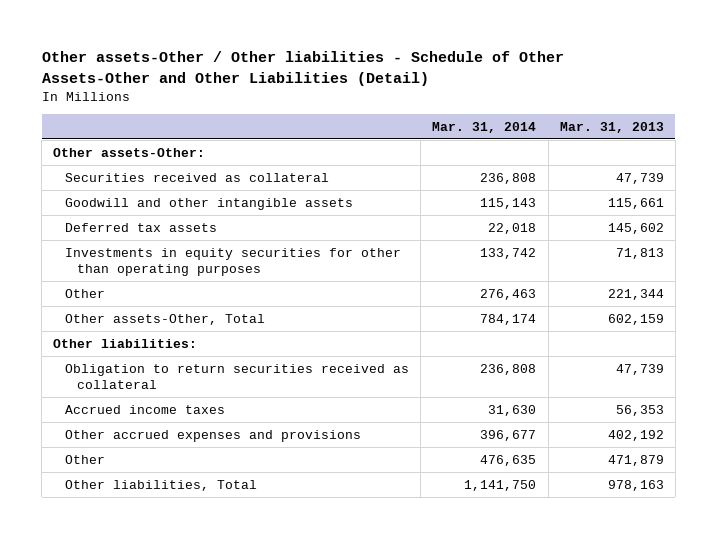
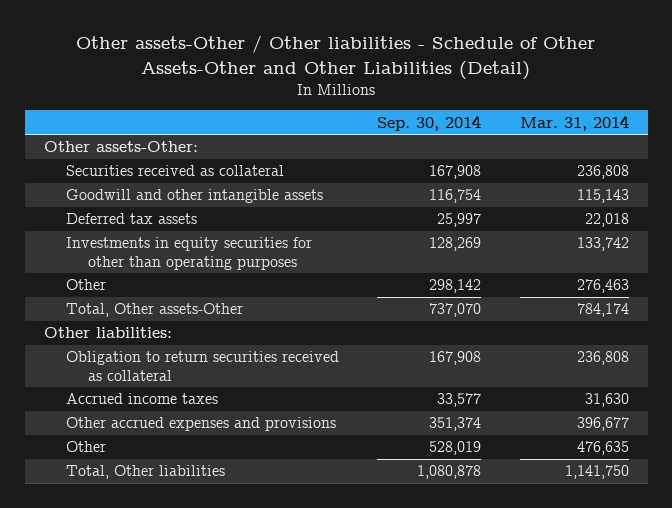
[559,121,664,133] Mar. 31, 2013 -> none
none -> [377,114,482,131] Sep. 30, 2014
[65,313,266,325] Other assets-Other, Total -> [65,303,243,318] Total, Other assets-Other
[65,479,258,491] Other liabilities, Total -> [65,465,225,480] Total, Other liabilities

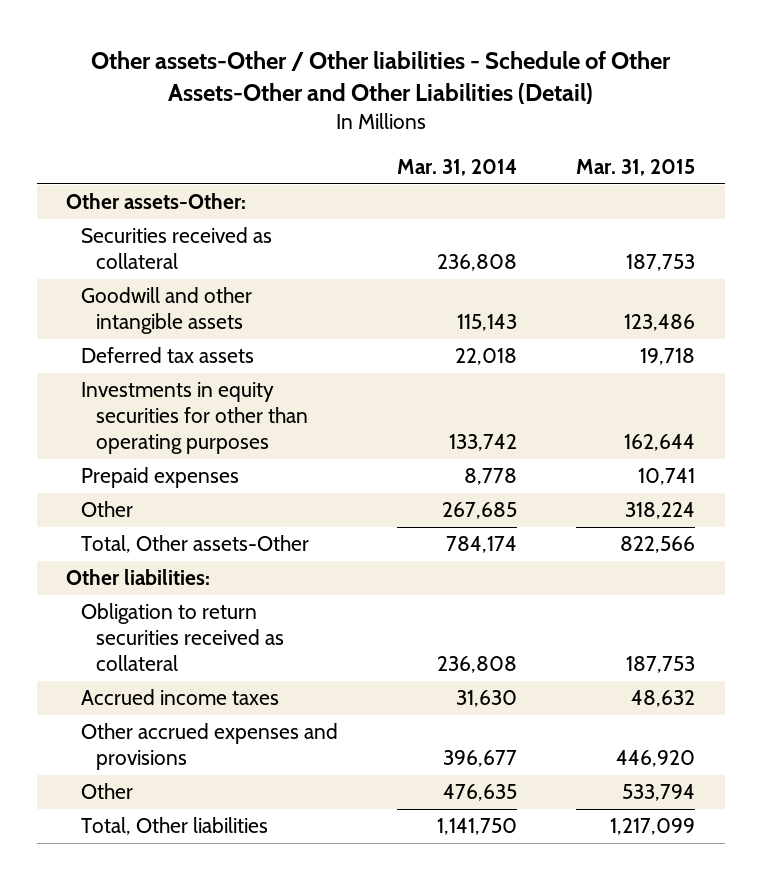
[377,114,482,131] Sep. 30, 2014 -> none
none -> [576,159,696,177] Mar. 31, 2015
none -> [81,467,240,489] Prepaid expenses
[576,279,629,294] 276,463 -> [442,502,518,520] 267,685

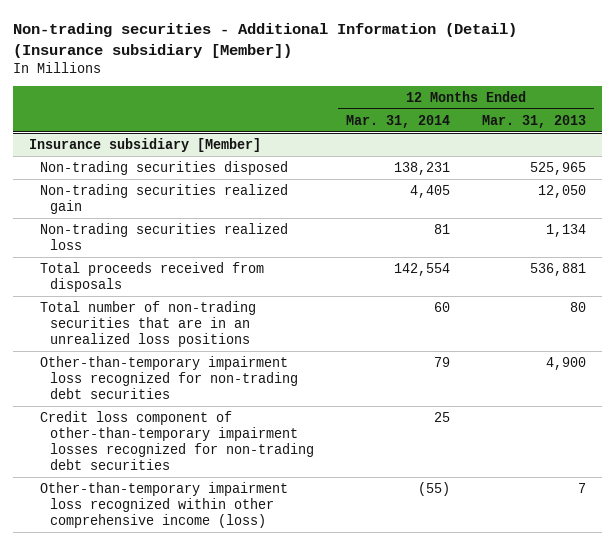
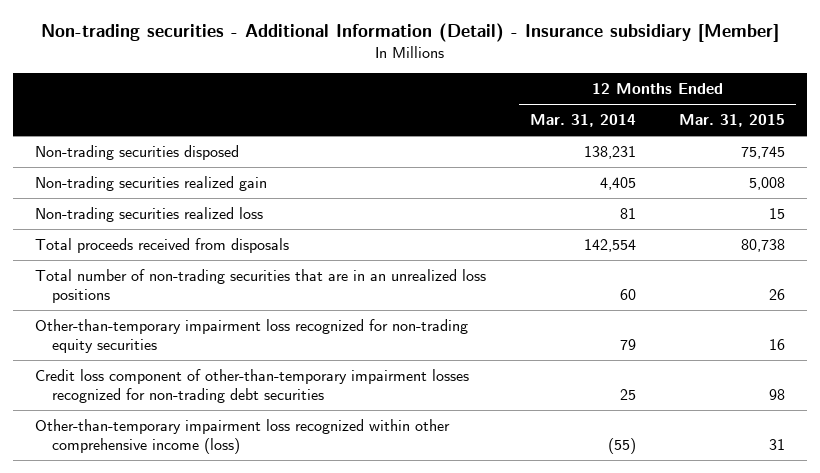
[13,22,518,58] Non-trading securities - Additional Information (Detail) (Insurance subsidiary [Member]) -> [41,23,780,43] Non-trading securities - Additional Information (Detail) - Insurance subsidiary [Member]
[481,114,586,128] Mar. 31, 2013 -> none
none -> [679,114,786,128] Mar. 31, 2015
[29,137,262,152] Insurance subsidiary [Member] -> none
[39,355,299,400] Other-than-temporary impairment loss recognized for non-trading debt securities -> [35,318,469,354] Other-than-temporary impairment loss recognized for non-trading equity securities

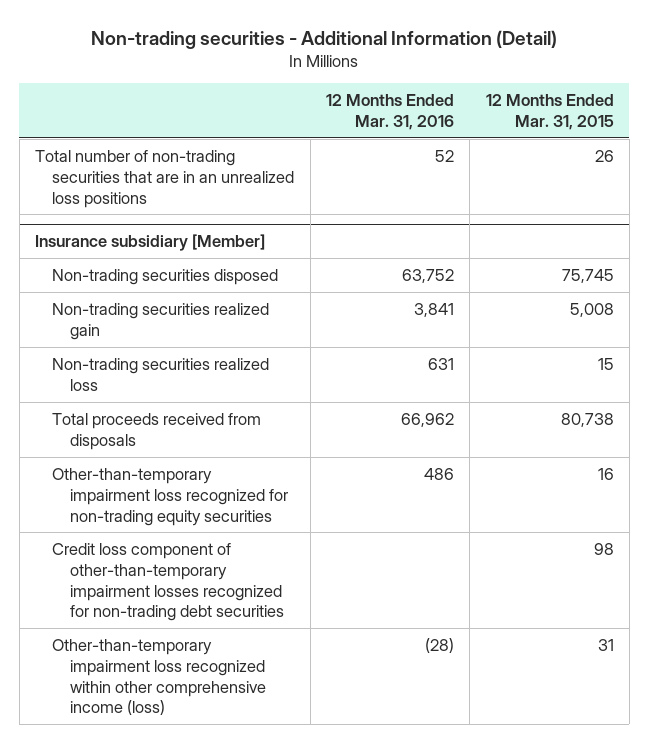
[41,23,780,43] Non-trading securities - Additional Information (Detail) - Insurance subsidiary [Member] -> [91,29,558,49] Non-trading securities - Additional Information (Detail)
[529,114,636,128] Mar. 31, 2014 -> none
none -> [325,94,454,130] 12 Months Ended Mar. 31, 2016
[35,268,487,304] Total number of non-trading securities that are in an unrealized loss positions -> [34,149,295,208] Total number of non-trading securities that are in an unrealized loss positions
none -> [34,234,265,252] Insurance subsidiary [Member]

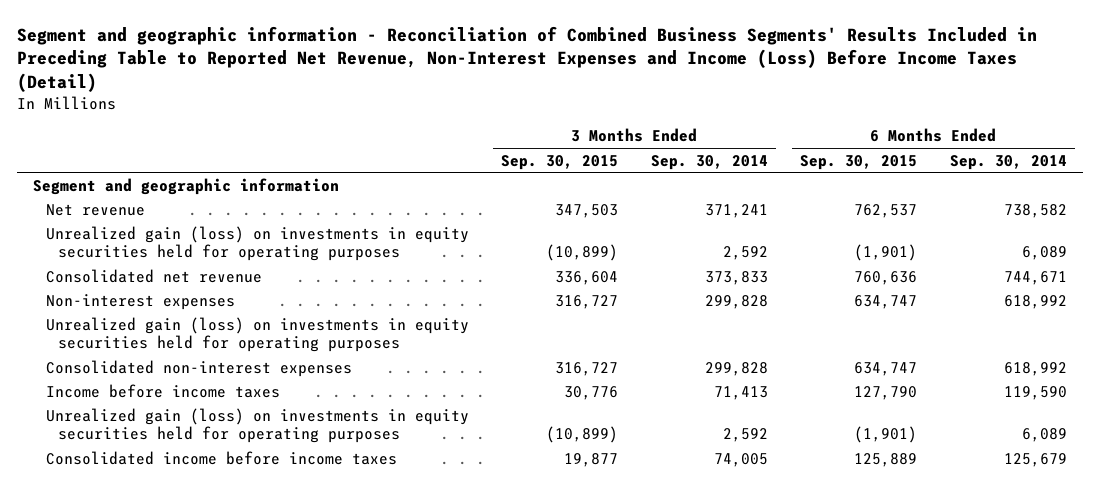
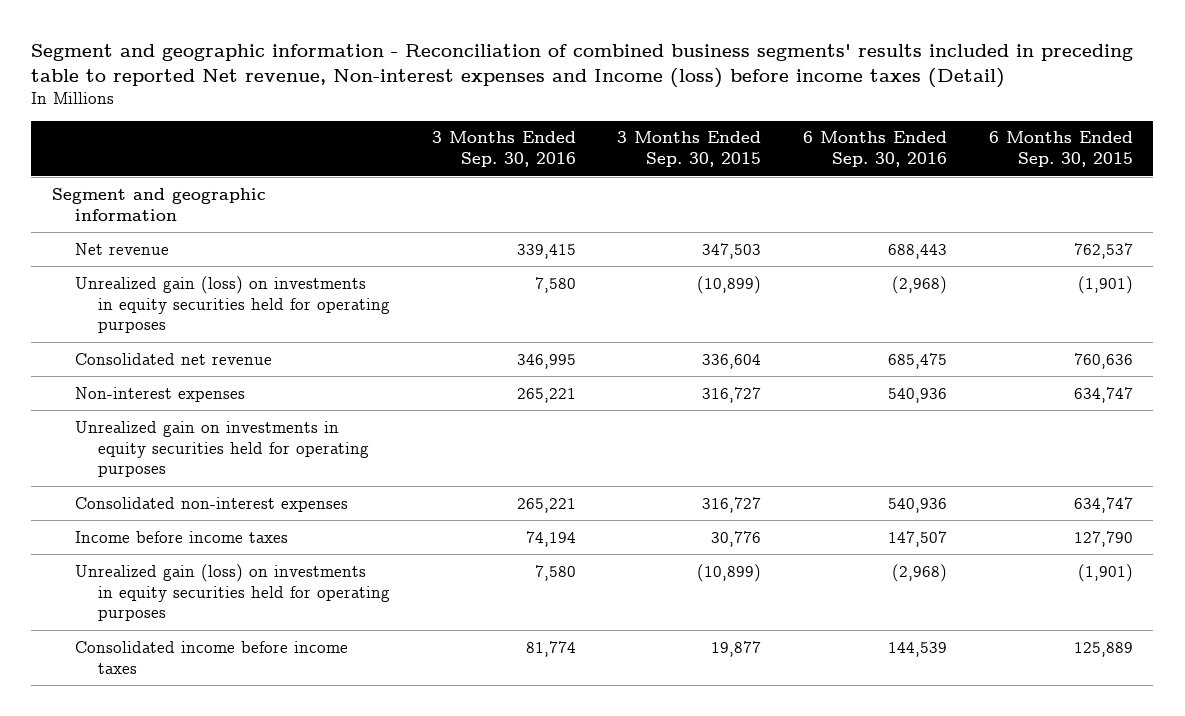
[16,25,1037,92] Segment and geographic information - Reconciliation of Combined Business Segments' Results Included in Preceding Table to Reported Net Revenue, Non-Interest Expenses and Income (Loss) Before Income Taxes (Detail) -> [31,43,1134,89] Segment and geographic information - Reconciliation of combined business segments' results included in preceding table to reported Net revenue, Non-interest expenses and Income (loss) before income taxes (Detail)
[650,154,768,170] Sep. 30, 2014 -> none
[949,154,1067,170] Sep. 30, 2014 -> none
none -> [431,131,576,168] 3 Months Ended Sep. 30, 2016
none -> [803,131,948,168] 6 Months Ended Sep. 30, 2016
[45,316,469,353] Unrealized gain (loss) on investments in equity securities held for operating purposes -> [75,420,370,478] Unrealized gain on investments in equity securities held for operating purposes

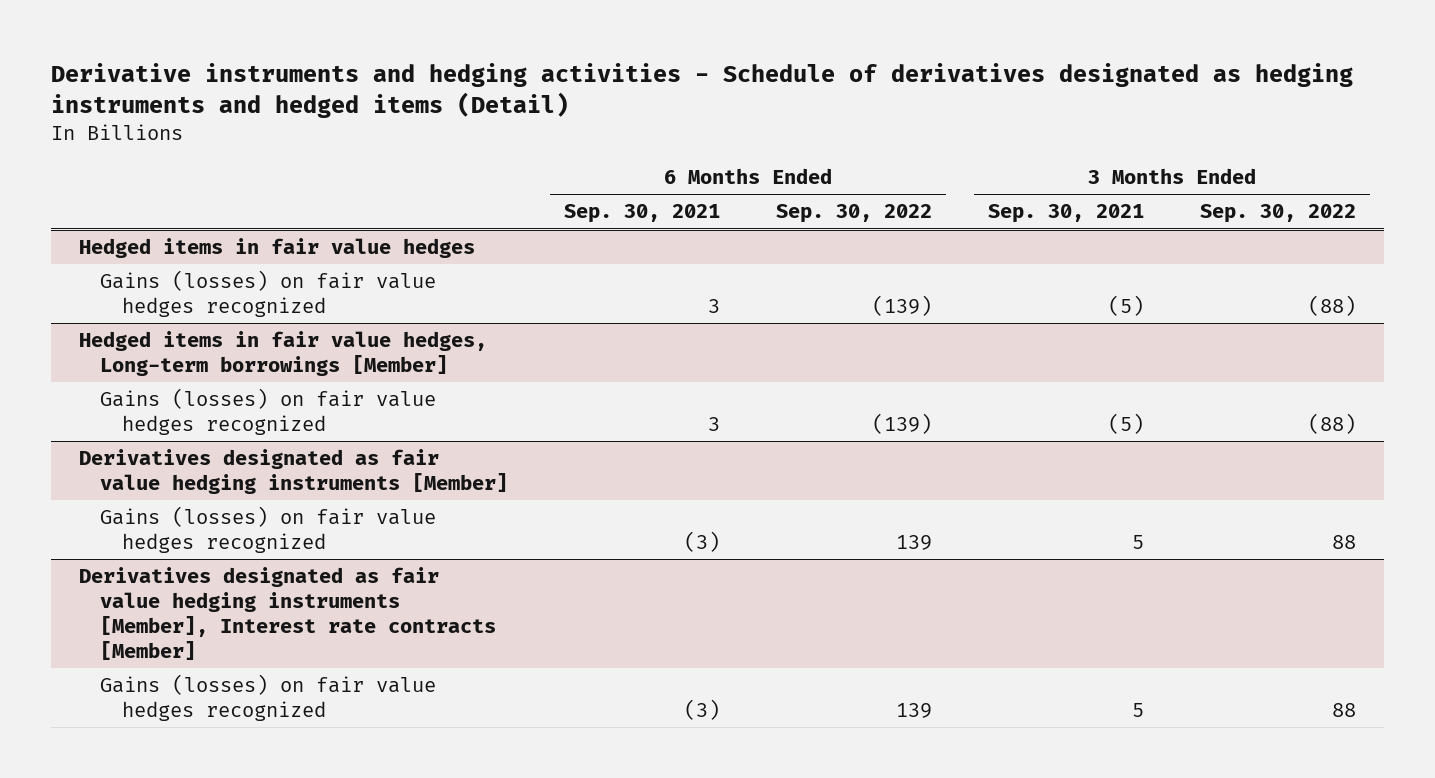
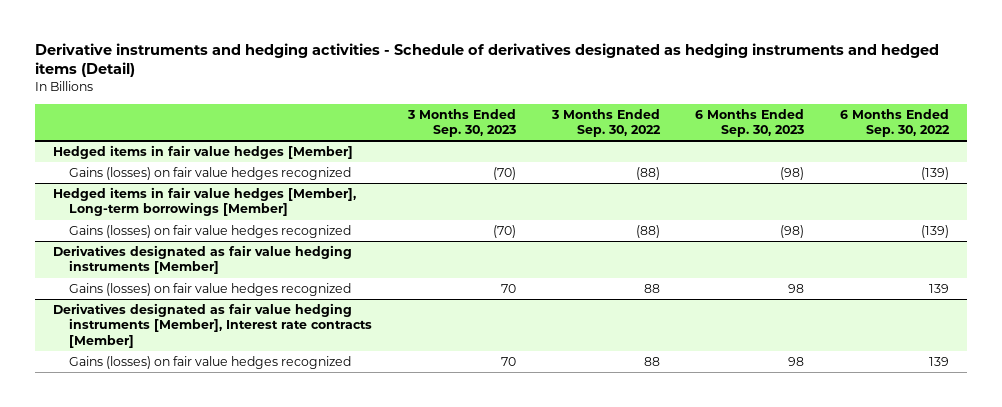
[564,204,721,224] Sep. 30, 2021 -> none
[988,204,1145,224] Sep. 30, 2021 -> none
none -> [407,108,517,138] 3 Months Ended Sep. 30, 2023
none -> [695,108,805,138] 6 Months Ended Sep. 30, 2023
[78,238,475,259] Hedged items in fair value hedges -> [53,145,354,160] Hedged items in fair value hedges [Member]
[78,331,487,377] Hedged items in fair value hedges, Long-term borrowings [Member] -> [53,187,357,217] Hedged items in fair value hedges [Member], Long-term borrowings [Member]

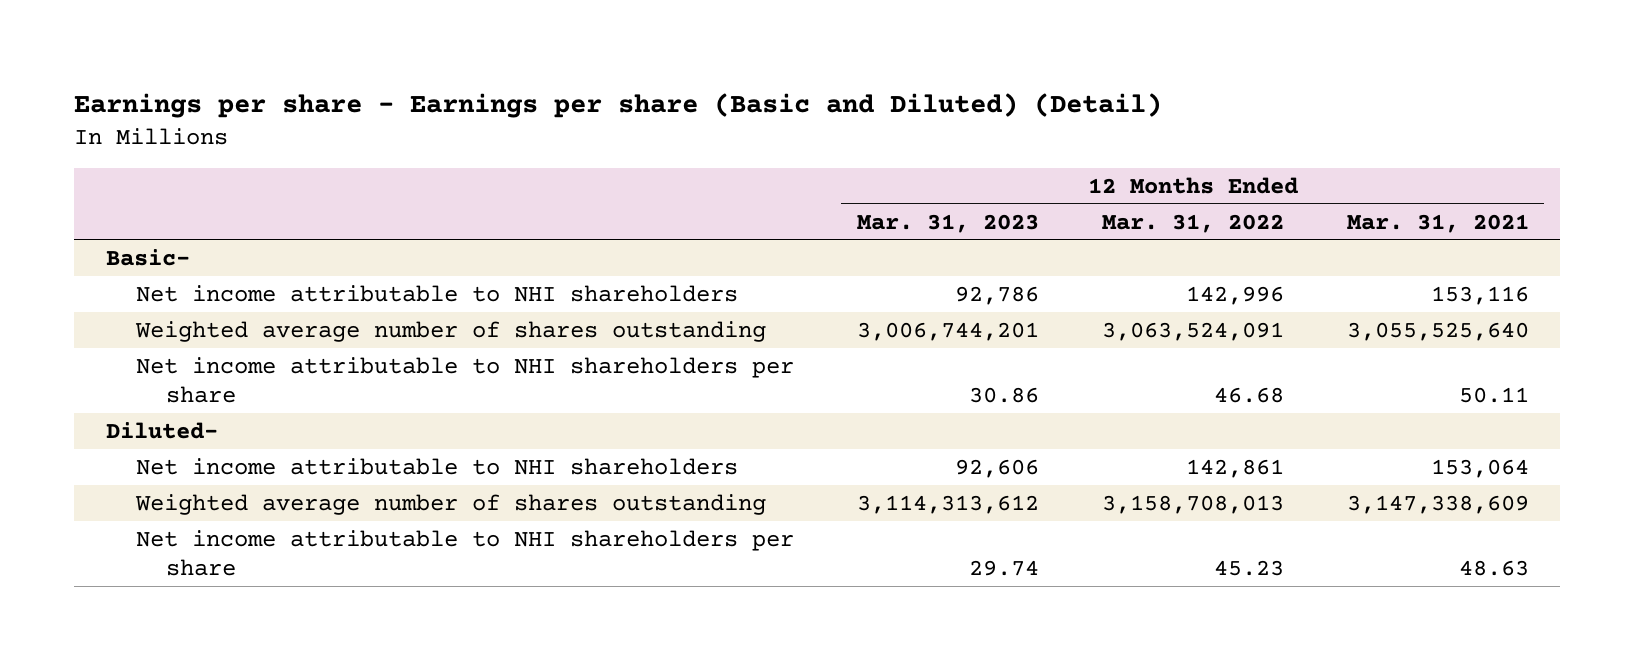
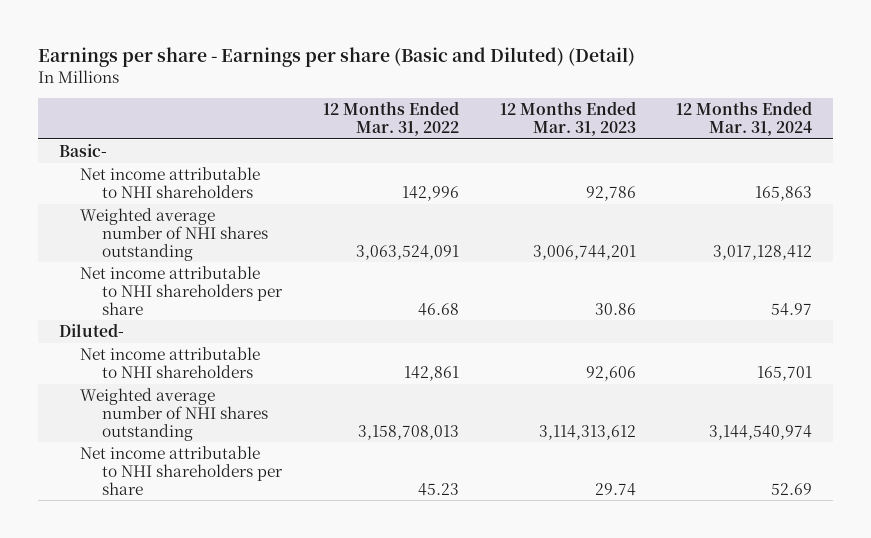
[1346,213,1529,233] Mar. 31, 2021 -> none
none -> [676,101,813,136] 12 Months Ended Mar. 31, 2024
[134,320,766,342] Weighted average number of shares outstanding -> [80,208,269,261] Weighted average number of NHI shares outstanding
[134,493,766,515] Weighted average number of shares outstanding -> [80,388,269,441] Weighted average number of NHI shares outstanding

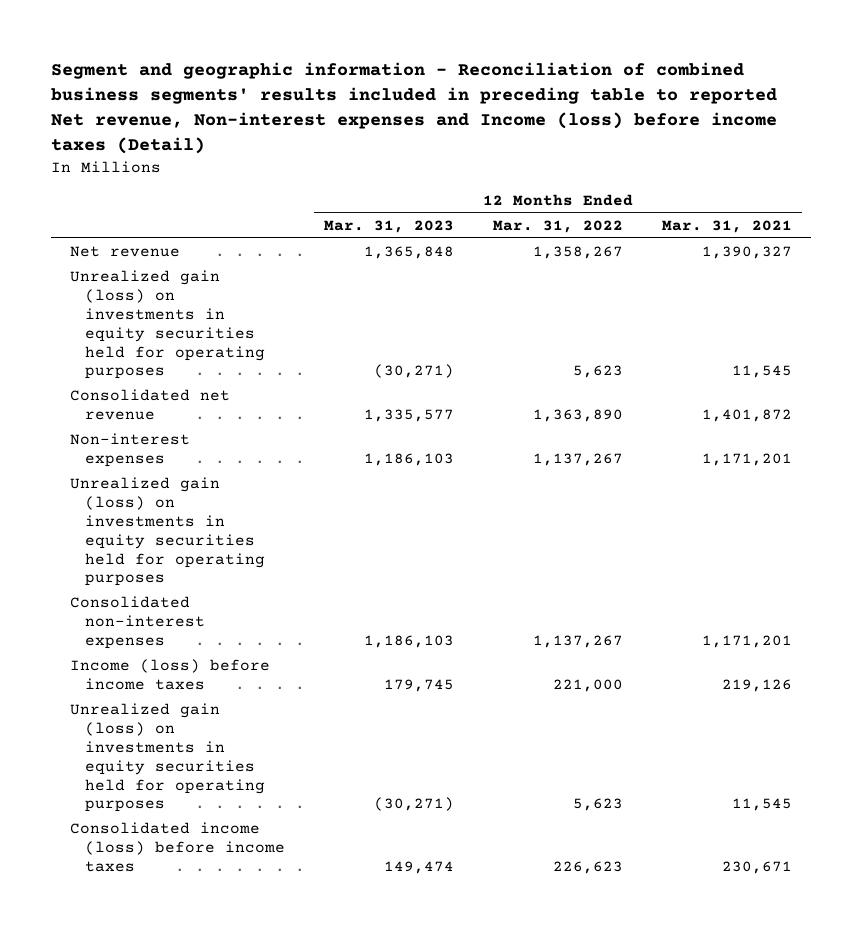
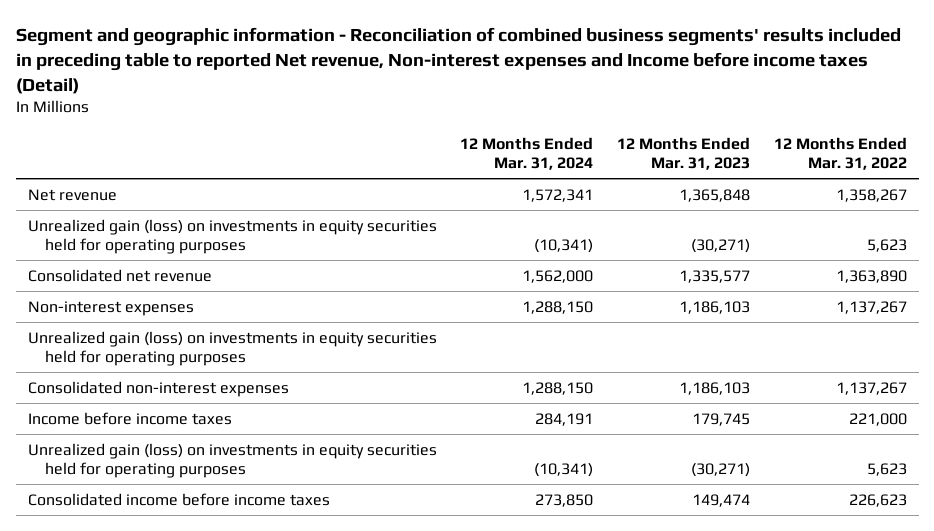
[50,62,777,155] Segment and geographic information - Reconciliation of combined business segments' results included in preceding table to reported Net revenue, Non-interest expenses and Income (loss) before income taxes (Detail) -> [15,26,901,94] Segment and geographic information - Reconciliation of combined business segments' results included in preceding table to reported Net revenue, Non-interest expenses and Income before income taxes (Detail)
[661,220,792,234] Mar. 31, 2021 -> none
none -> [460,136,594,170] 12 Months Ended Mar. 31, 2024
[70,659,271,690] Income (loss) before income taxes -> [27,411,232,425] Income before income taxes
[70,822,286,872] Consolidated income (loss) before income taxes -> [27,492,330,506] Consolidated income before income taxes

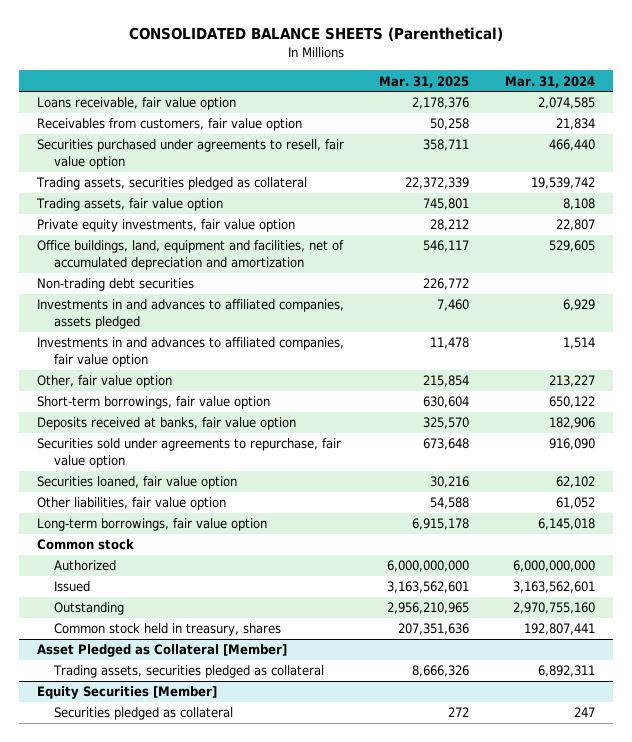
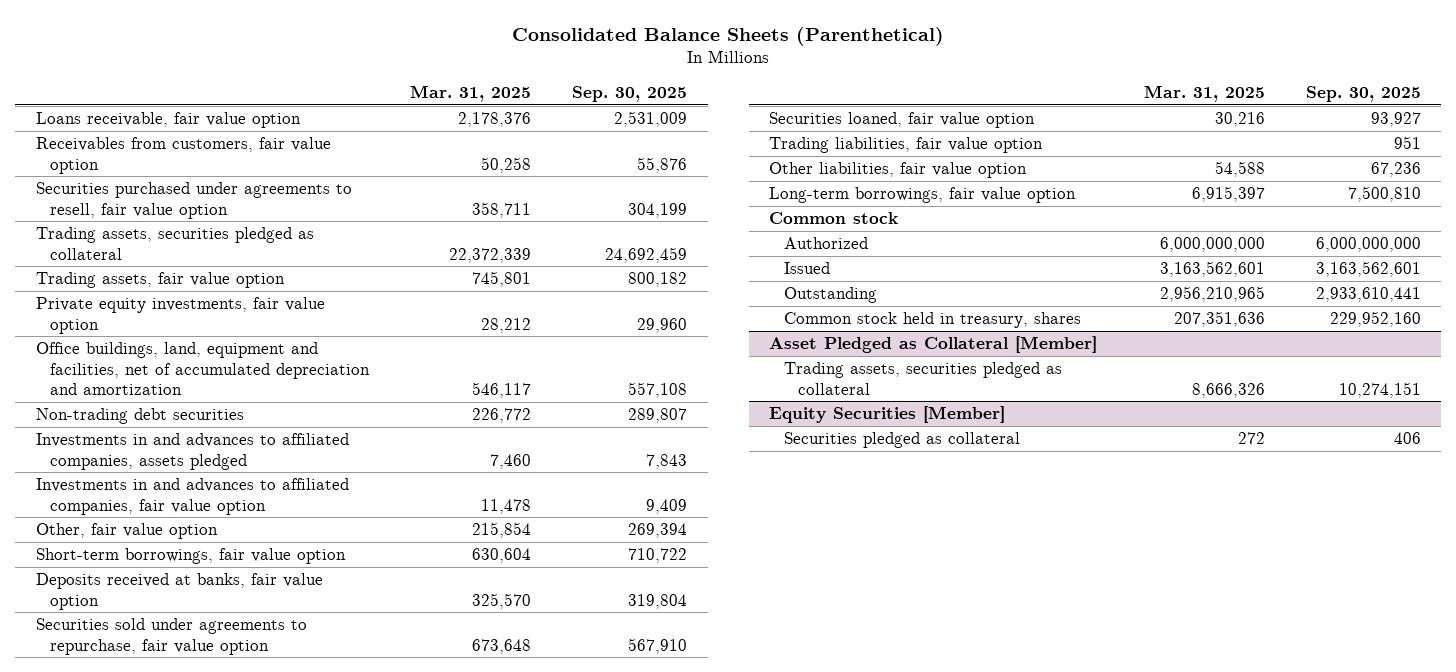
[128,27,503,42] CONSOLIDATED BALANCE SHEETS (Parenthetical) -> [512,26,945,46] Consolidated Balance Sheets (Parenthetical)
[505,75,596,88] Mar. 31, 2024 -> none
none -> [572,86,688,103] Sep. 30, 2025
none -> [769,137,1044,154] Trading liabilities, fair value option
[412,518,470,531] 6,915,178 -> [1191,186,1265,203] 6,915,397

